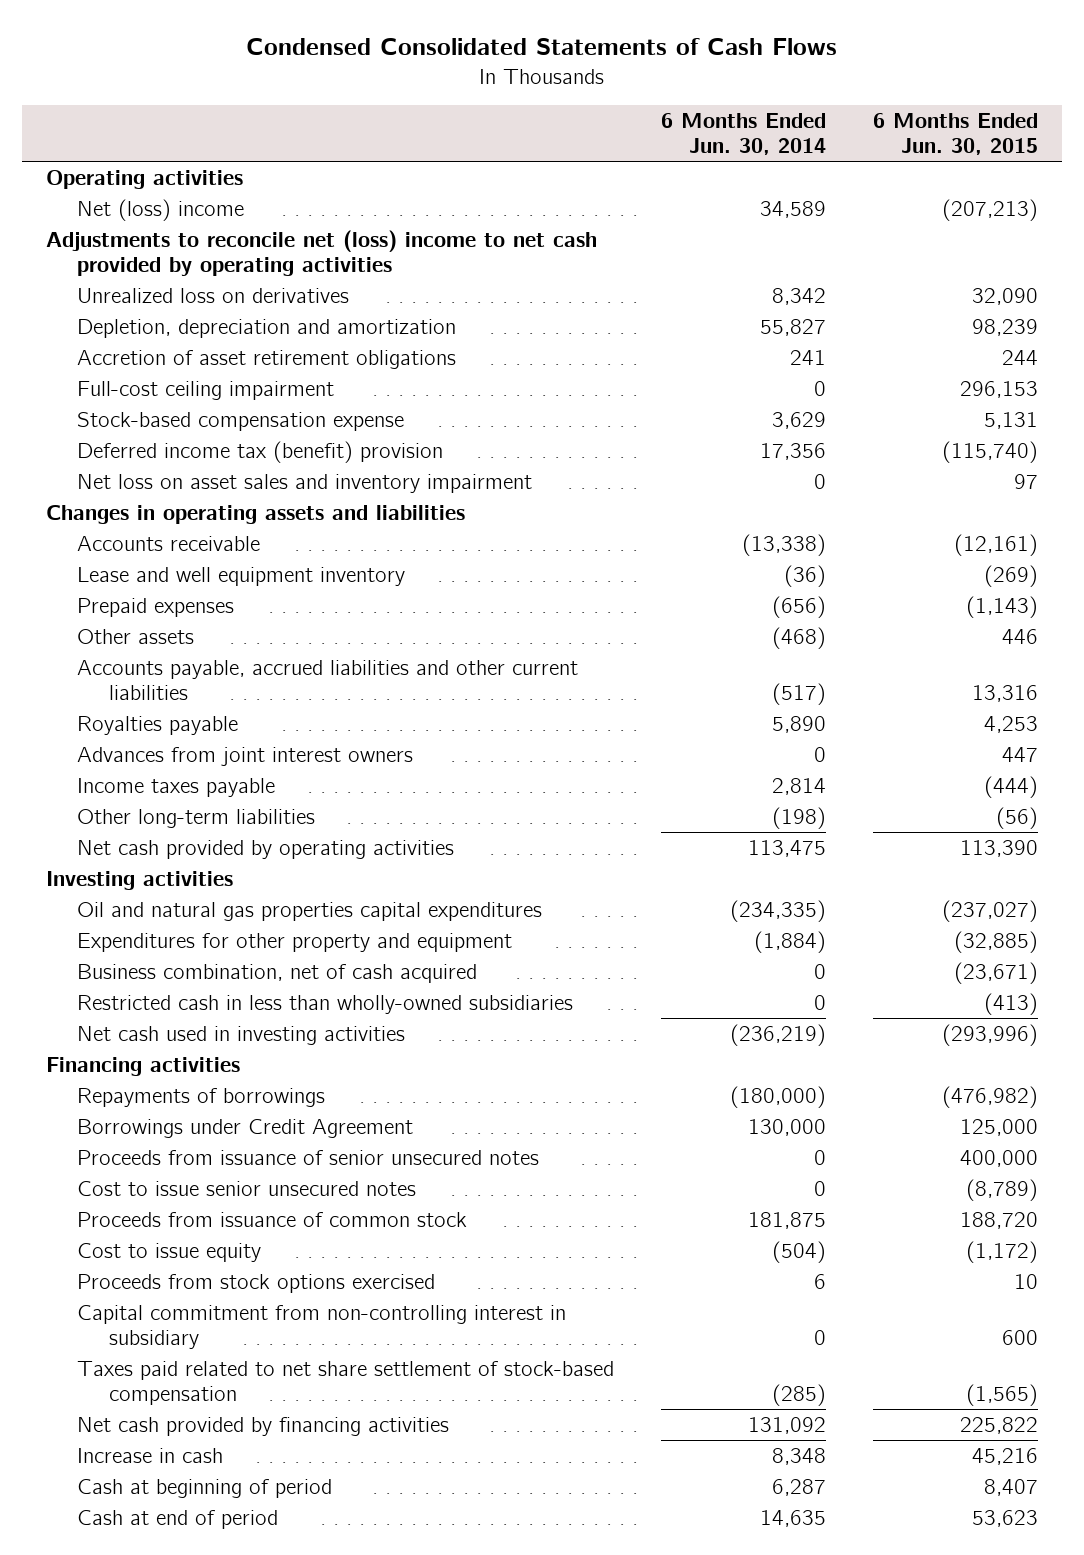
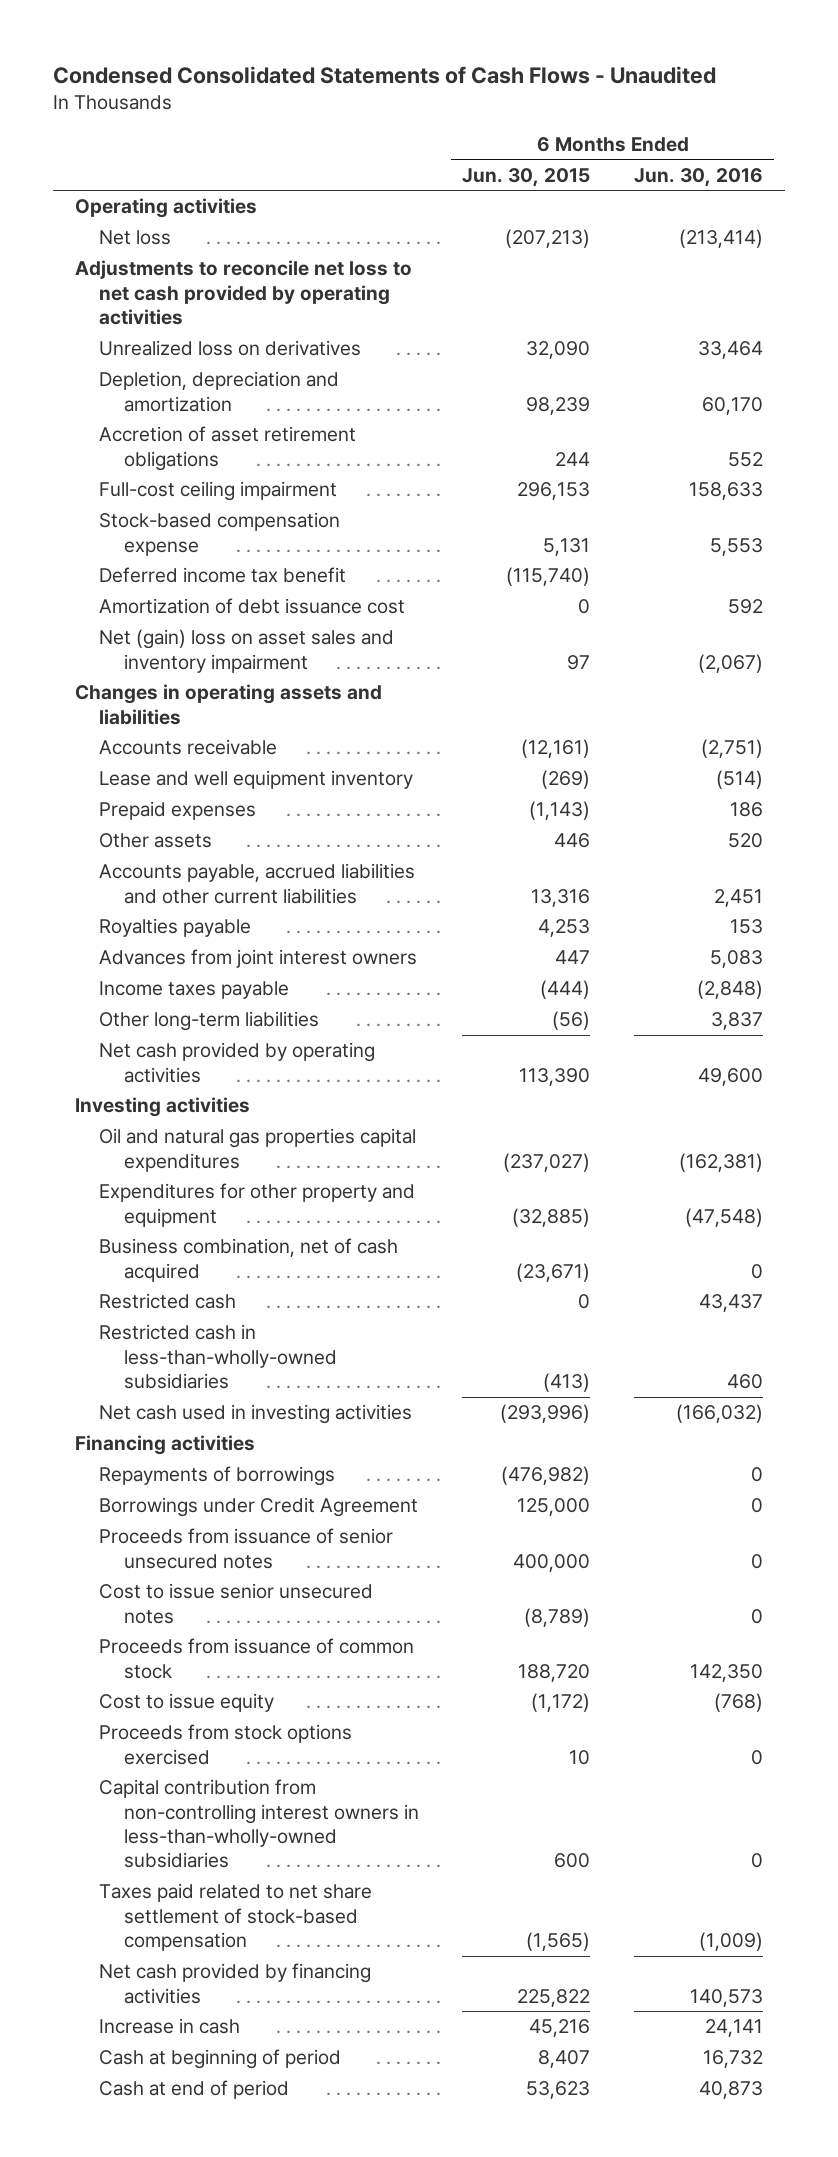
[245,38,837,56] Condensed Consolidated Statements of Cash Flows -> [52,65,716,84] Condensed Consolidated Statements of Cash Flows - Unaudited
[661,113,827,156] 6 Months Ended Jun. 30, 2014 -> none
none -> [634,167,764,187] Jun. 30, 2016
[77,198,245,221] Net (loss) income -> [99,230,172,246] Net loss
[45,229,597,277] Adjustments to reconcile net (loss) income to net cash provided by operating activities -> [74,260,412,326] Adjustments to reconcile net loss to net cash provided by operating activities
[77,440,444,463] Deferred income tax (benefit) provision -> [99,567,347,584] Deferred income tax benefit
none -> [99,598,406,615] Amortization of debt issuance cost
[77,473,533,493] Net loss on asset sales and inventory impairment -> [99,629,395,673] Net (gain) loss on asset sales and inventory impairment
none -> [99,1293,237,1310] Restricted cash
[77,994,574,1014] Restricted cash in less than wholly-owned subsidiaries -> [99,1324,337,1390] Restricted cash in less-than-wholly-owned subsidiaries
[77,1304,567,1350] Capital commitment from non-controlling interest in subsidiary -> [99,1779,419,1869] Capital contribution from non-controlling interest owners in less-than-wholly-owned subsidiaries

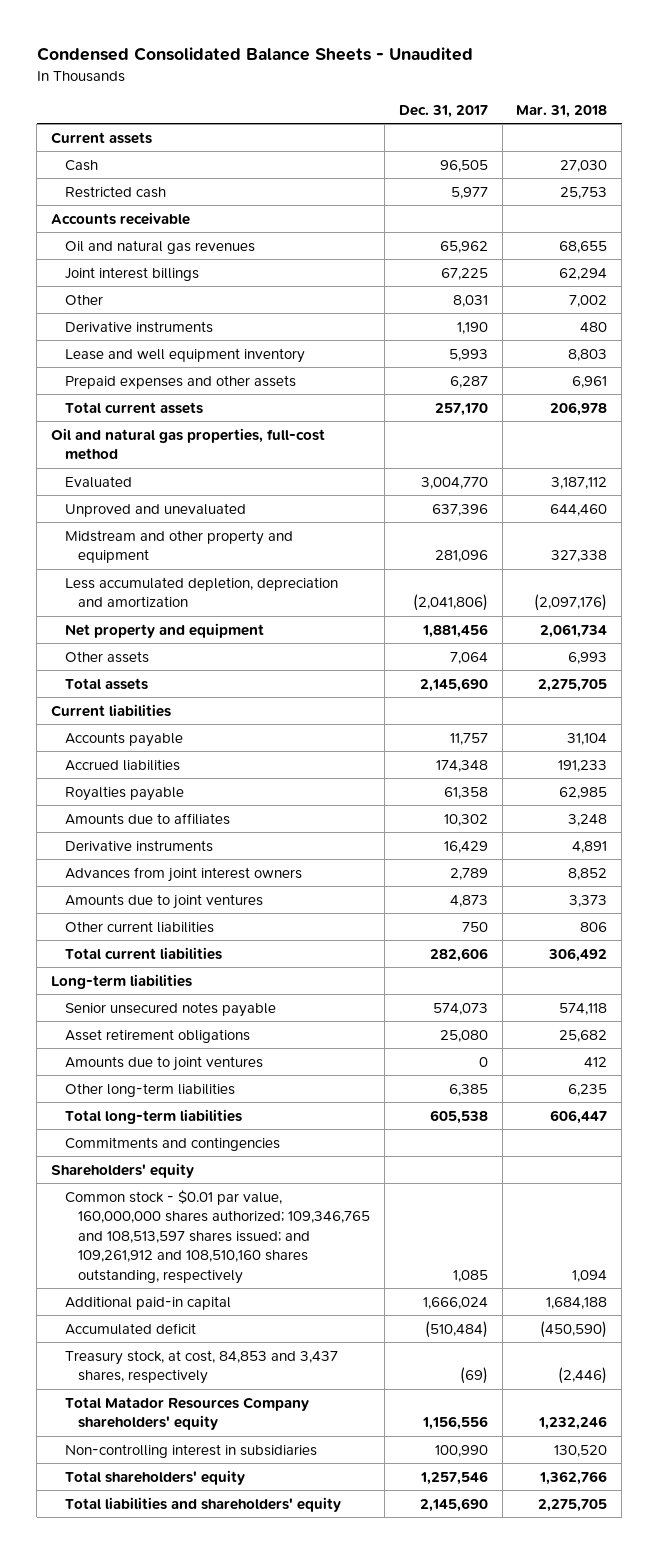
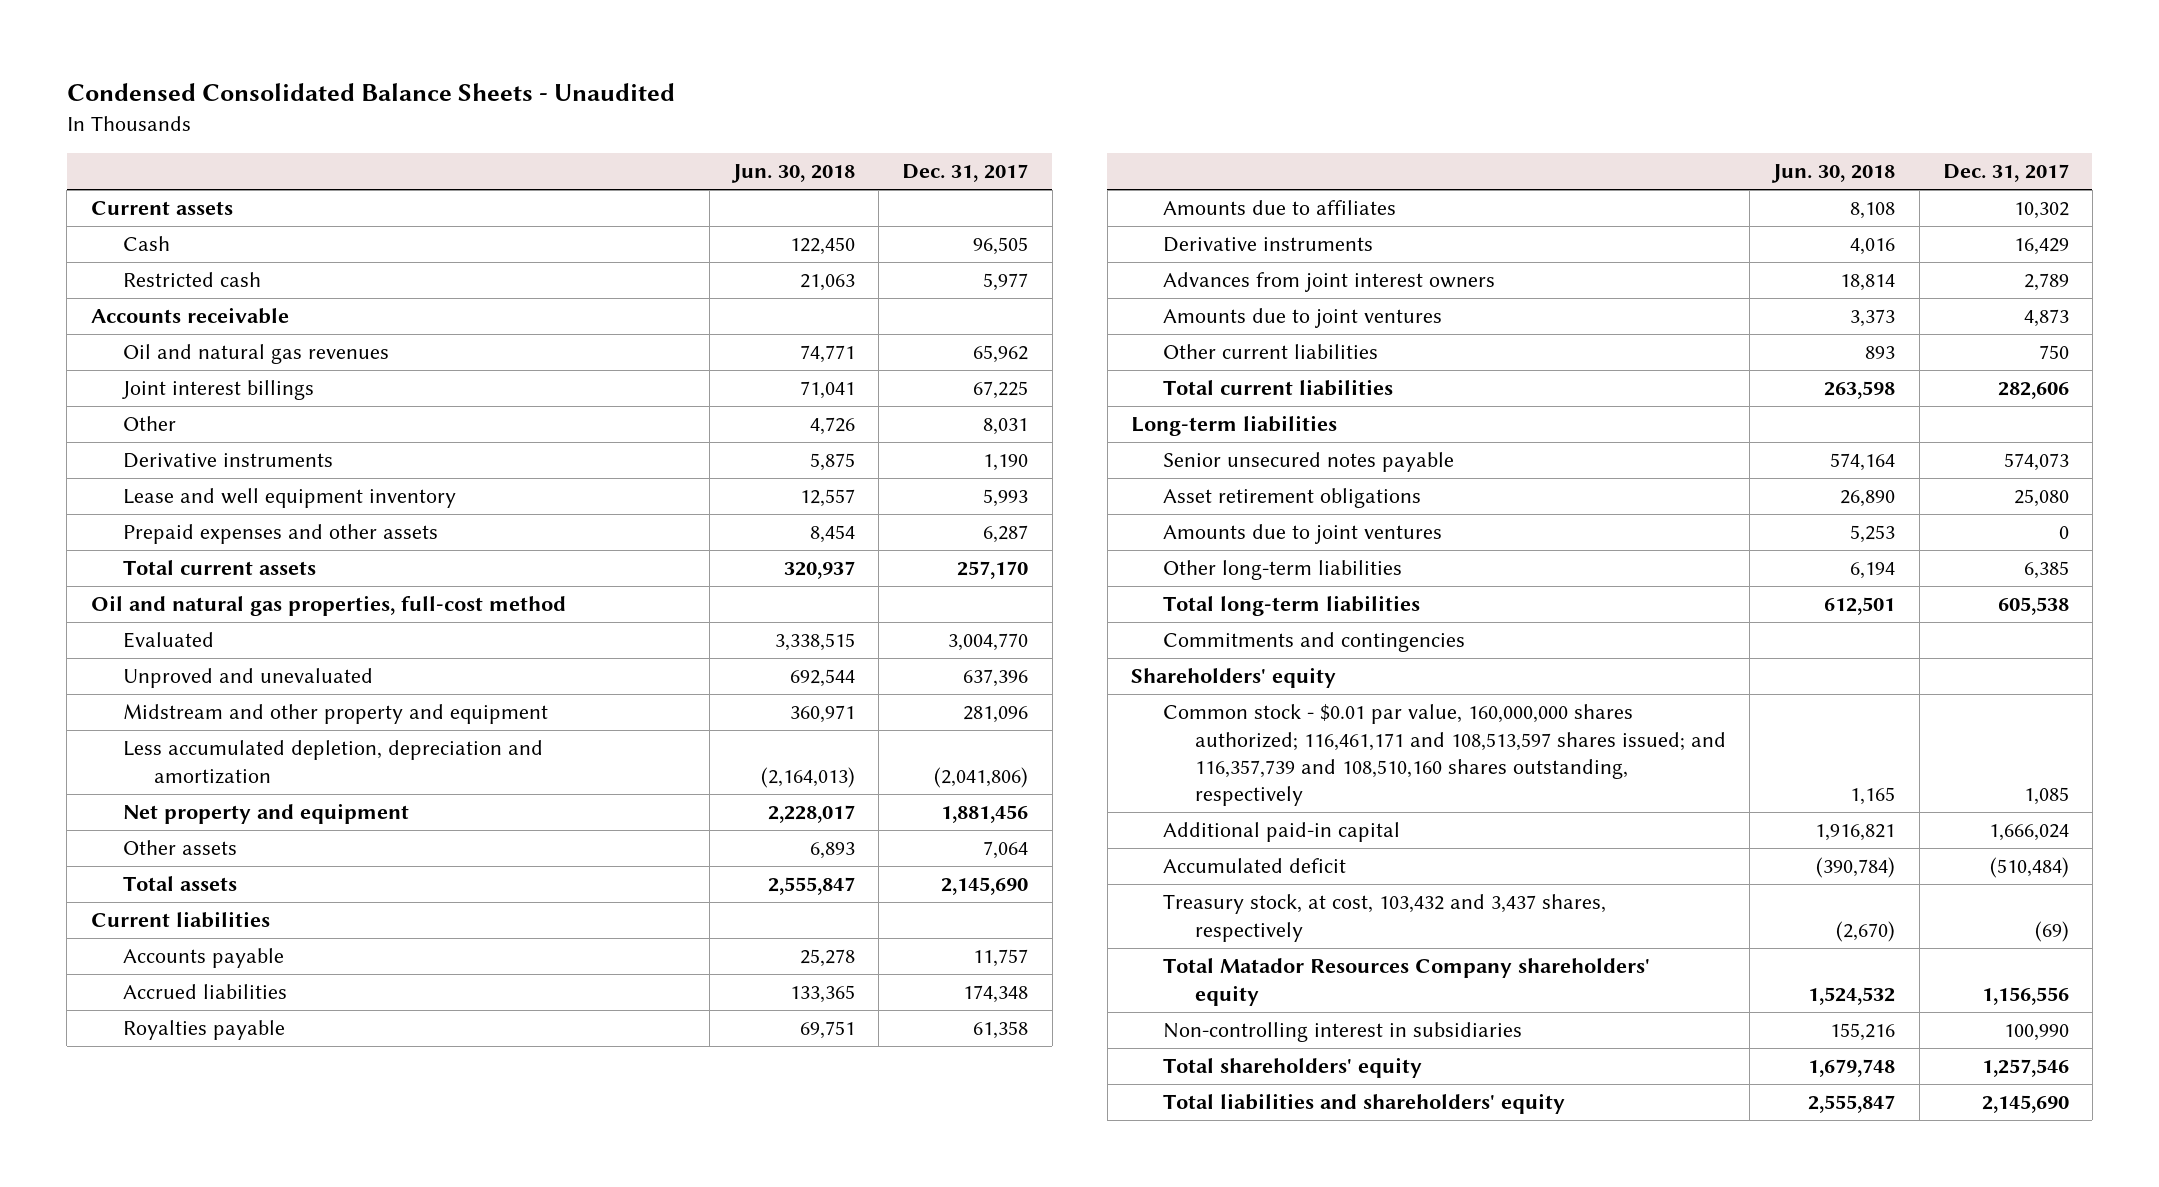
[516,104,608,118] Mar. 31, 2018 -> none
none -> [730,164,855,184] Jun. 30, 2018
[64,1189,371,1284] Common stock - $0.01 par value, 160,000,000 shares authorized; 109,346,765 and 108,513,597 shares issued; and 109,261,912 and 108,510,160 shares outstanding, respectively -> [1162,704,1726,807] Common stock - $0.01 par value, 160,000,000 shares authorized; 116,461,171 and 108,513,597 shares issued; and 116,357,739 and 108,510,160 shares outstanding, respectively
[64,1349,338,1385] Treasury stock, at cost, 84,853 and 3,437 shares, respectively -> [1162,894,1606,942] Treasury stock, at cost, 103,432 and 3,437 shares, respectively

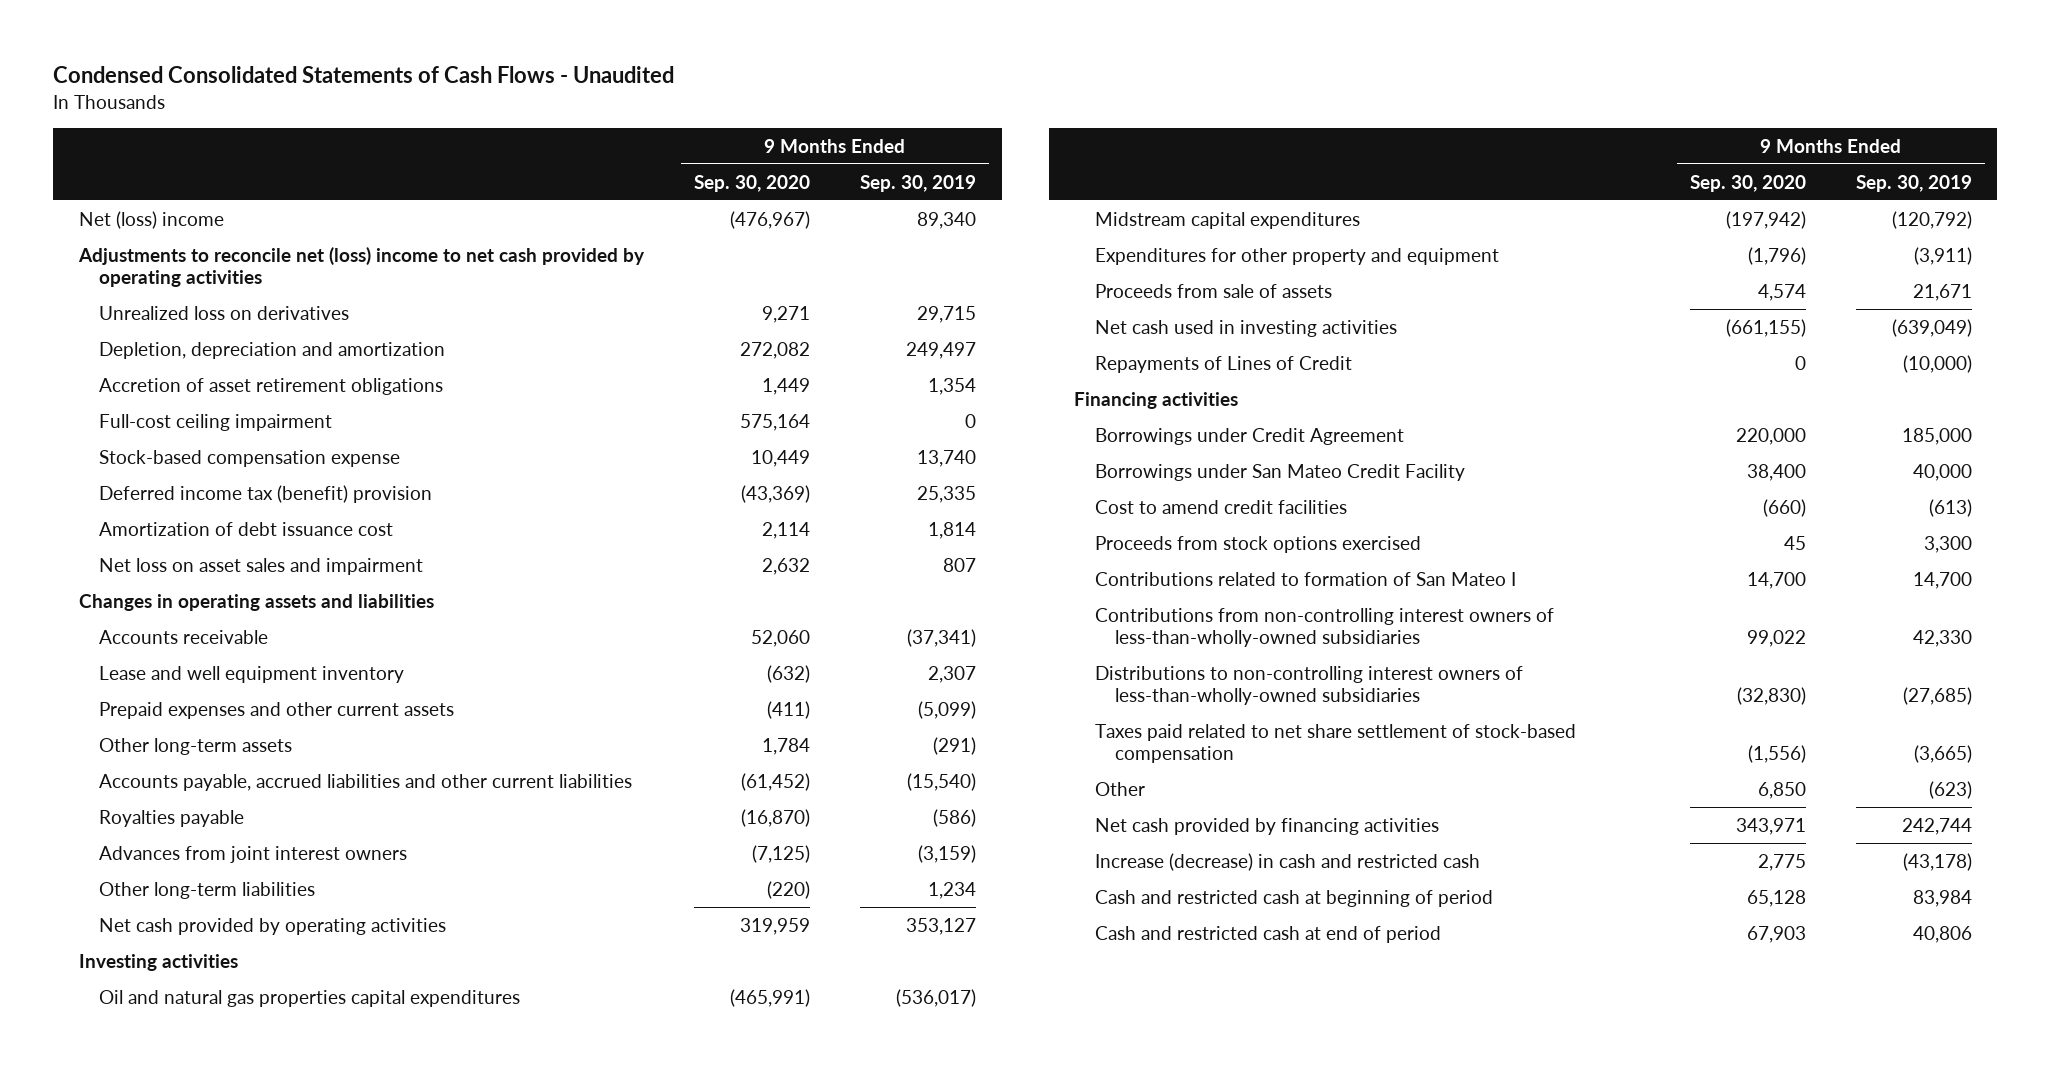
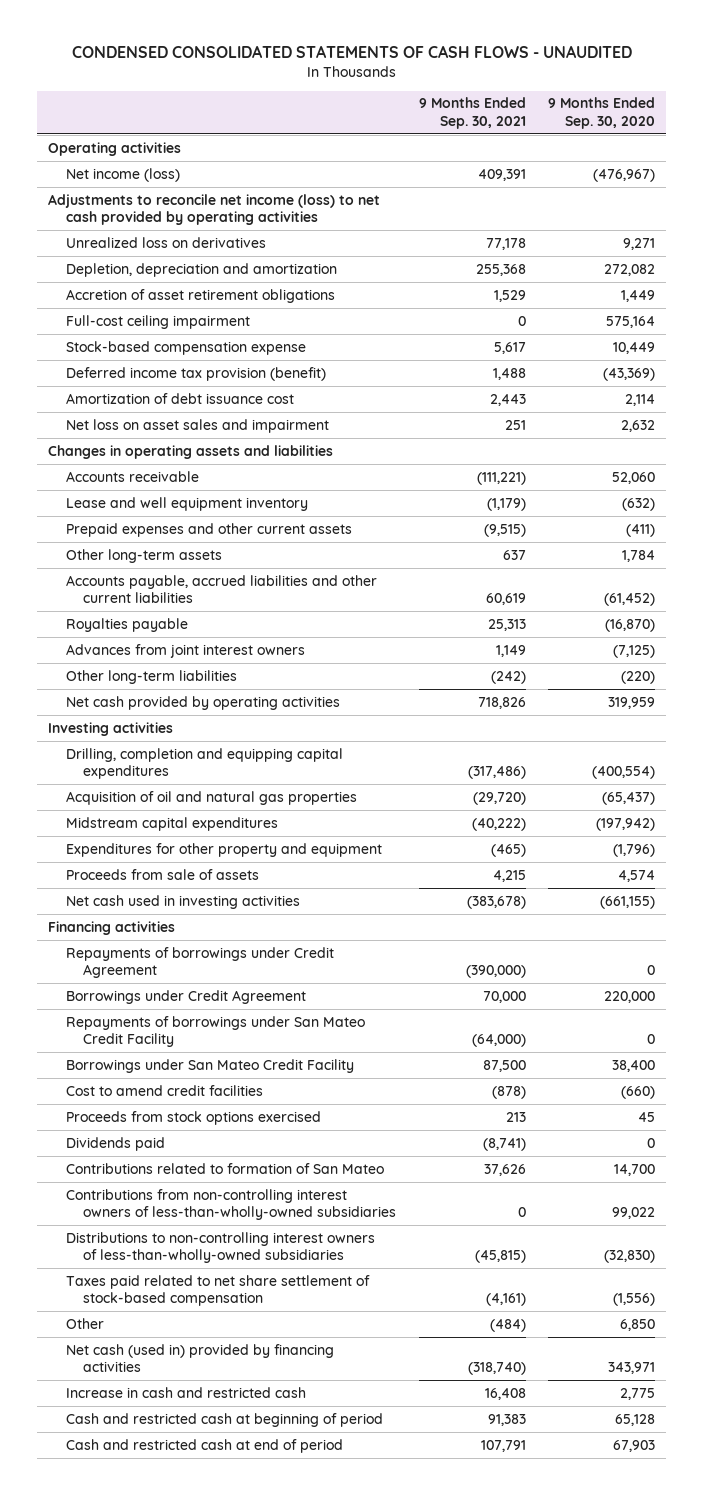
[53,65,675,83] Condensed Consolidated Statements of Cash Flows - Unaudited -> [71,45,632,59] CONDENSED CONSOLIDATED STATEMENTS OF CASH FLOWS - UNAUDITED
[860,174,977,192] Sep. 30, 2019 -> none
none -> [418,97,526,129] 9 Months Ended Sep. 30, 2021
none -> [48,141,182,156] Operating activities
[78,210,224,229] Net (loss) income -> [65,167,180,182] Net income (loss)
[77,246,645,288] Adjustments to reconcile net (loss) income to net cash provided by operating activities -> [48,193,381,226] Adjustments to reconcile net income (loss) to net cash provided by operating activities
[98,484,432,503] Deferred income tax (benefit) provision -> [65,366,326,381] Deferred income tax provision (benefit)
[98,989,520,1007] Oil and natural gas properties capital expenditures -> [65,747,343,780] Drilling, completion and equipping capital expenditures
[730,988,811,1007] (465,991) -> [592,766,656,780] (400,554)
none -> [65,790,357,805] Acquisition of oil and natural gas properties
[1094,355,1352,373] Repayments of Lines of Credit -> none
none -> [65,946,334,979] Repayments of borrowings under Credit Agreement
none -> [65,1015,365,1048] Repayments of borrowings under San Mateo Credit Facility
none -> [65,1136,165,1151] Dividends paid
[1094,571,1516,586] Contributions related to formation of San Mateo I -> [65,1162,384,1174] Contributions related to formation of San Mateo
[1094,817,1439,835] Net cash provided by financing activities -> [65,1343,334,1373] Net cash (used in) provided by financing activities
[1094,852,1480,871] Increase (decrease) in cash and restricted cash -> [65,1386,306,1398] Increase in cash and restricted cash

